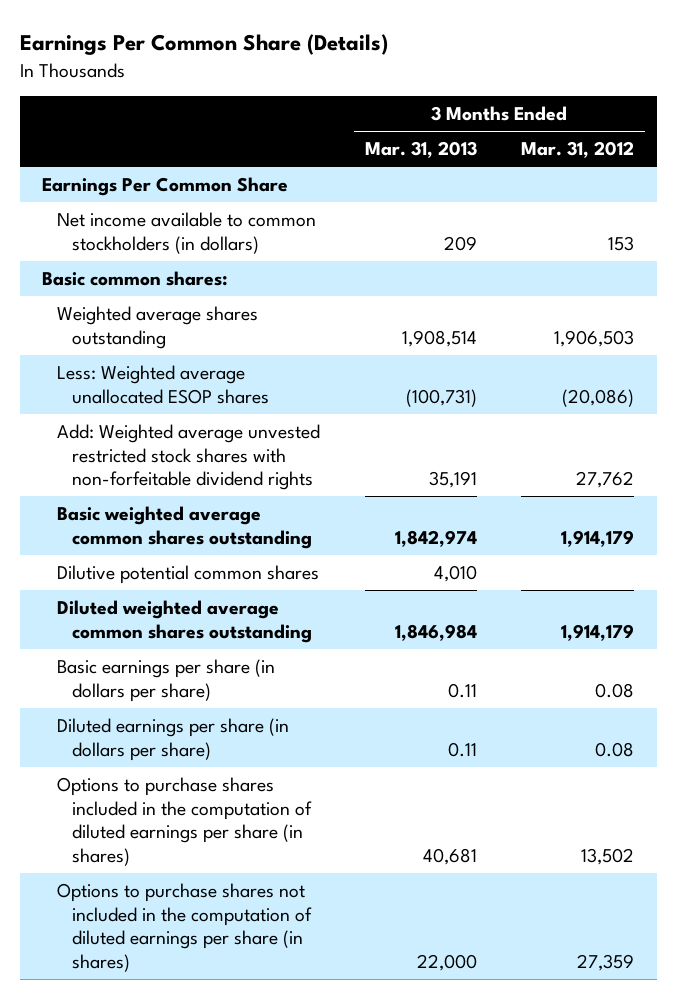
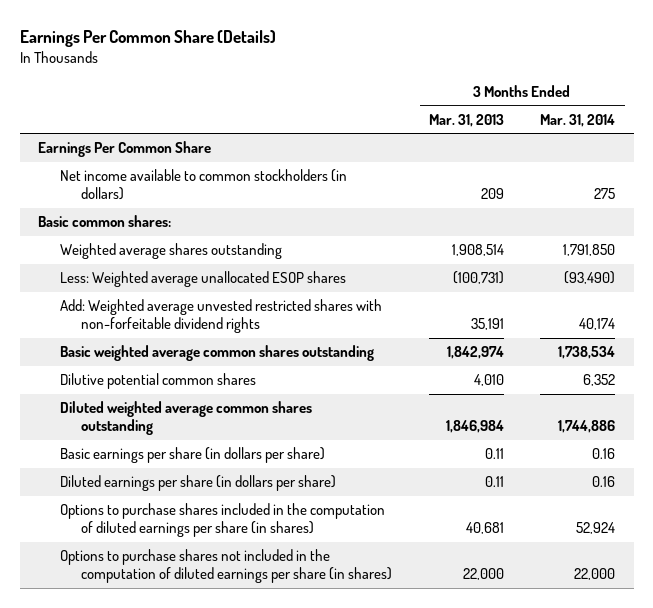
[521,141,635,159] Mar. 31, 2012 -> none
none -> [540,113,616,127] Mar. 31, 2014
[57,423,321,491] Add: Weighted average unvested restricted stock shares with non-forfeitable dividend rights -> [59,299,382,334] Add: Weighted average unvested restricted shares with non-forfeitable dividend rights

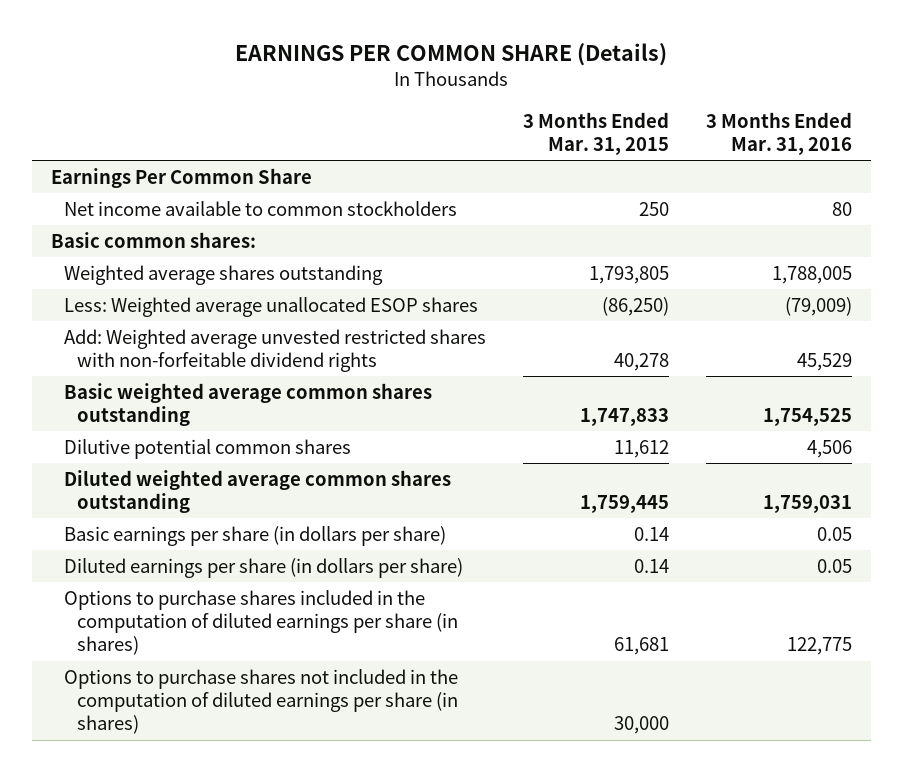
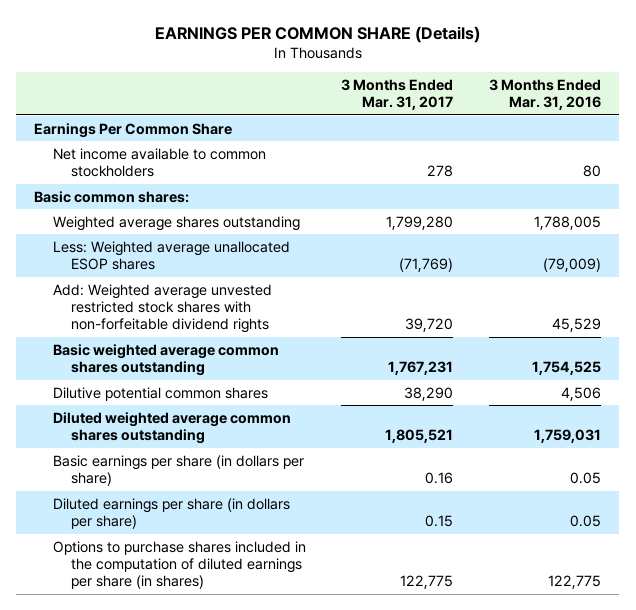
[522,111,669,155] 3 Months Ended Mar. 31, 2015 -> none
none -> [341,79,454,111] 3 Months Ended Mar. 31, 2017
[63,328,486,373] Add: Weighted average unvested restricted shares with non-forfeitable dividend rights -> [52,283,272,334] Add: Weighted average unvested restricted stock shares with non-forfeitable dividend rights
[63,668,459,735] Options to purchase shares not included in the computation of diluted earnings per share (in shares) -> none

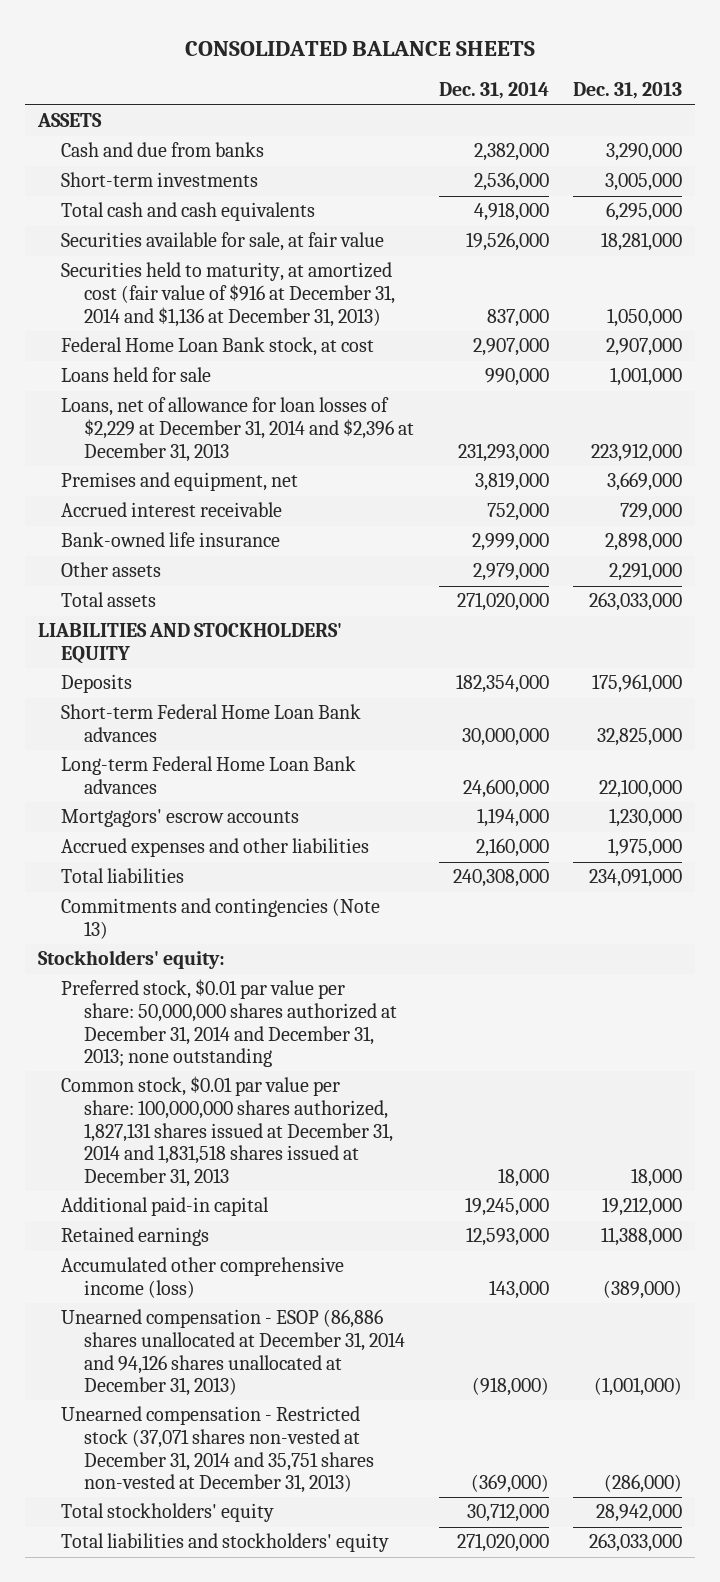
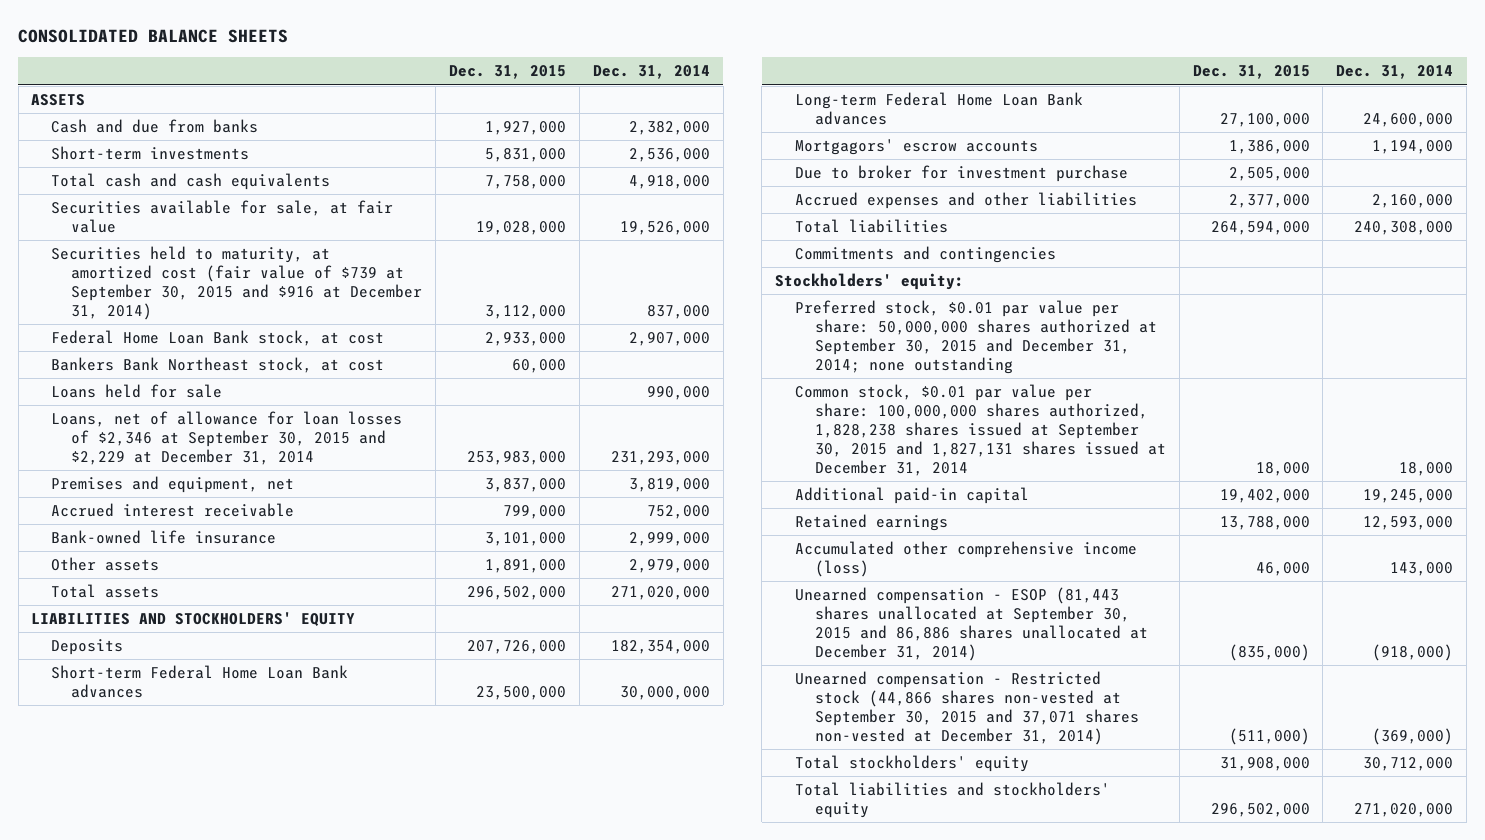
[573,82,683,100] Dec. 31, 2013 -> none
none -> [448,65,566,80] Dec. 31, 2015
[60,262,395,327] Securities held to maturity, at amortized cost (fair value of $916 at December 31, 2014 and $1,136 at December 31, 2013) -> [51,246,423,320] Securities held to maturity, at amortized cost (fair value of $739 at September 30, 2015 and $916 at December 31, 2014)
none -> [51,357,385,374] Bankers Bank Northeast stock, at cost
[60,397,414,462] Loans, net of allowance for loan losses of $2,229 at December 31, 2014 and $2,396 at December 31, 2013 -> [51,411,403,465] Loans, net of allowance for loan losses of $2,346 at September 30, 2015 and $2,229 at December 31, 2014
none -> [794,165,1128,183] Due to broker for investment purchase
[60,898,380,939] Commitments and contingencies (Note 13) -> [794,246,1056,264] Commitments and contingencies
[60,979,397,1068] Preferred stock, $0.01 par value per share: 50,000,000 shares authorized at December 31, 2014 and December 31, 2013; none outstanding -> [794,300,1157,374] Preferred stock, $0.01 par value per share: 50,000,000 shares authorized at September 30, 2015 and December 31, 2014; none outstanding
[60,1076,393,1187] Common stock, $0.01 par value per share: 100,000,000 shares authorized, 1,827,131 shares issued at December 31, 2014 and 1,831,518 shares issued at December 31, 2013 -> [794,384,1166,476] Common stock, $0.01 par value per share: 100,000,000 shares authorized, 1,828,238 shares issued at September 30, 2015 and 1,827,131 shares issued at December 31, 2014
[60,1309,405,1397] Unearned compensation - ESOP (86,886 shares unallocated at December 31, 2014 and 94,126 shares unallocated at December 31, 2013) -> [794,587,1148,661] Unearned compensation - ESOP (81,443 shares unallocated at September 30, 2015 and 86,886 shares unallocated at December 31, 2014)
[60,1406,374,1494] Unearned compensation - Restricted stock (37,071 shares non-vested at December 31, 2014 and 35,751 shares non-vested at December 31, 2013) -> [794,671,1139,745] Unearned compensation - Restricted stock (44,866 shares non-vested at September 30, 2015 and 37,071 shares non-vested at December 31, 2014)

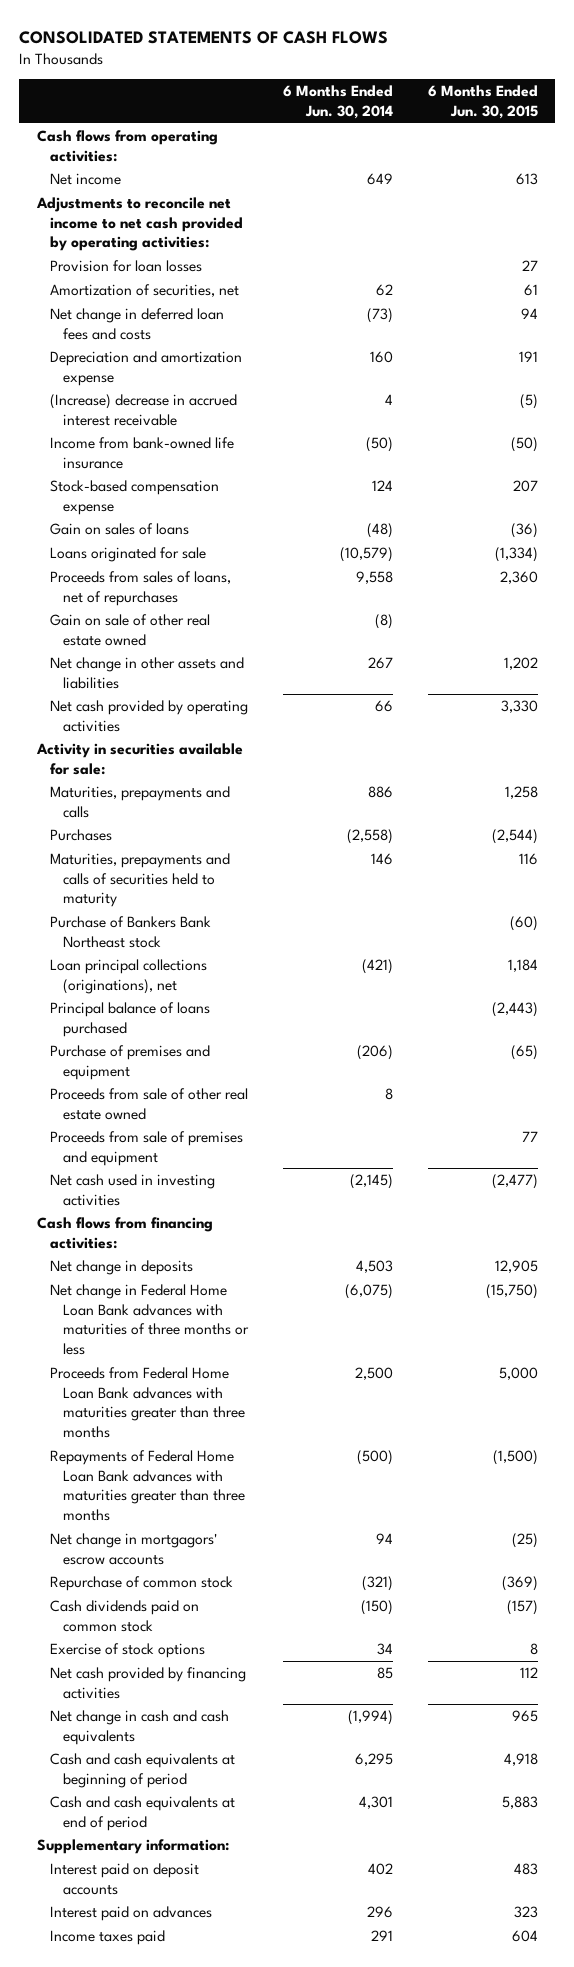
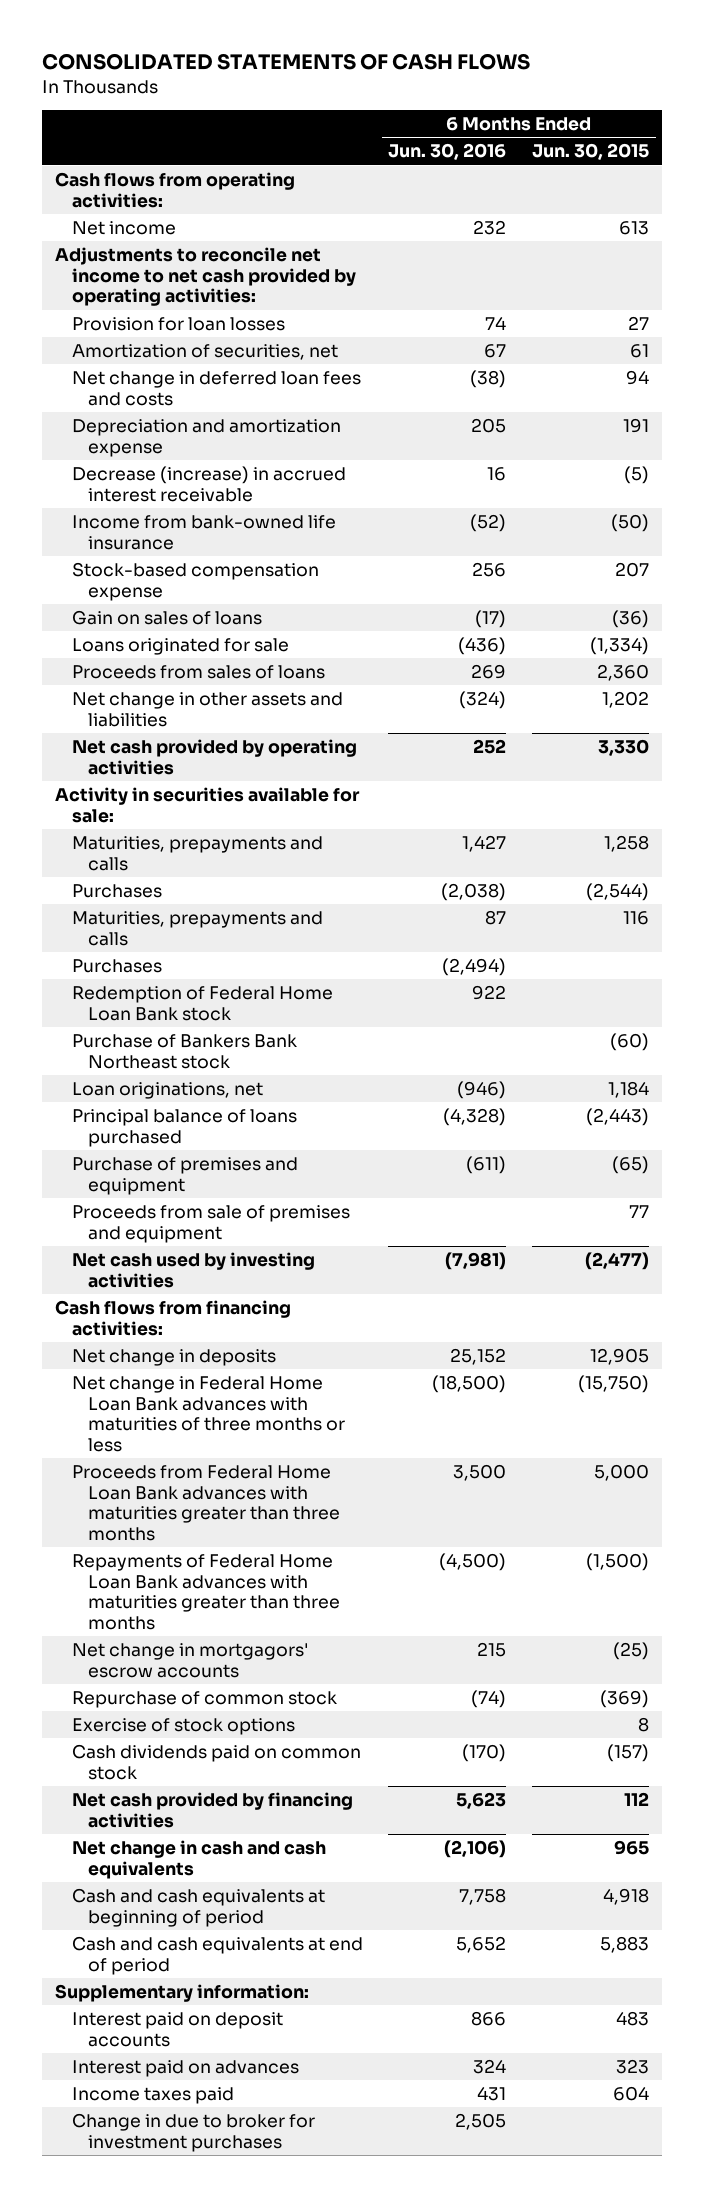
[282,85,393,119] 6 Months Ended Jun. 30, 2014 -> none
none -> [388,143,507,161] Jun. 30, 2016
[50,393,238,426] (Increase) decrease in accrued interest receivable -> [71,466,346,502] Decrease (increase) in accrued interest receivable
[50,613,211,646] Gain on sale of other real estate owned -> none
[50,570,232,606] Proceeds from sales of loans, net of repurchases -> [71,665,325,680] Proceeds from sales of loans
[50,852,231,908] Maturities, prepayments and calls of securities held to maturity -> [71,911,323,946] Maturities, prepayments and calls
none -> [71,959,162,974] Purchases
none -> [71,986,333,1021] Redemption of Federal Home Loan Bank stock
[50,958,208,994] Loan principal collections (originations), net -> [71,1082,263,1100] Loan originations, net
[50,1087,249,1120] Proceeds from sale of other real estate owned -> none
[50,1173,216,1206] Net cash used in investing activities -> [71,1252,315,1288] Net cash used by investing activities
[50,1599,200,1632] Cash dividends paid on common stock -> [71,1744,361,1780] Cash dividends paid on common stock
none -> [71,2113,315,2152] Change in due to broker for investment purchases

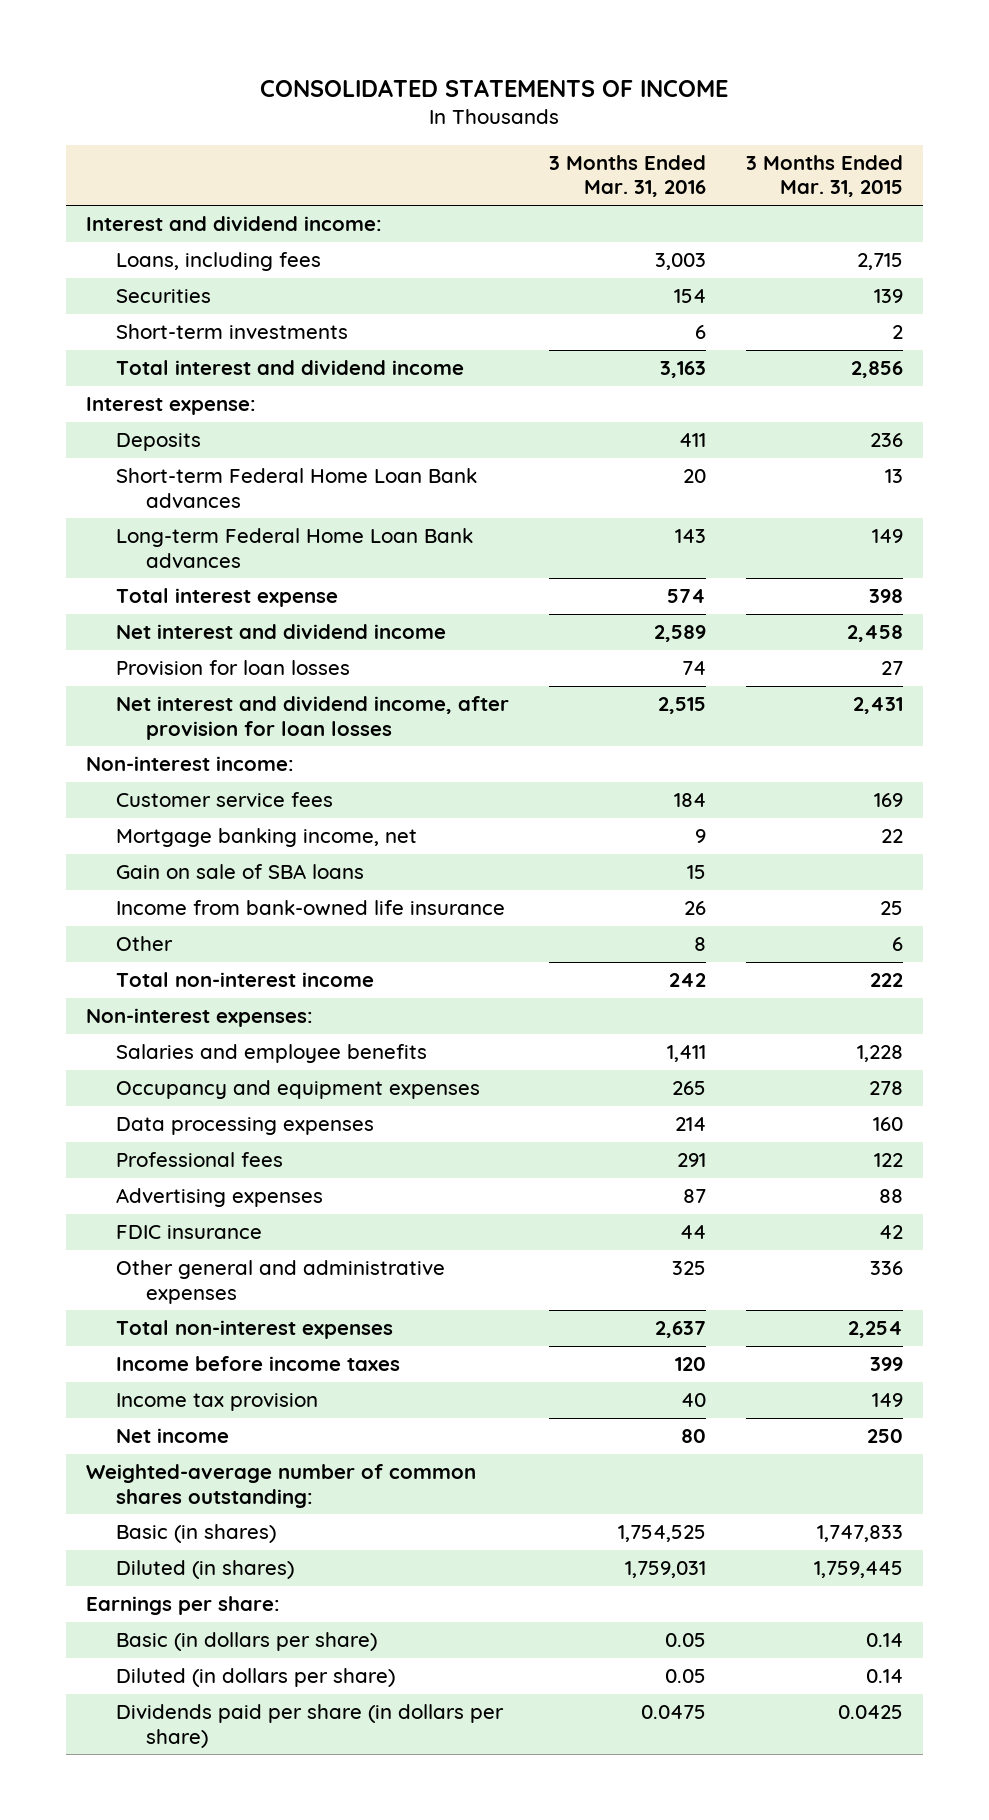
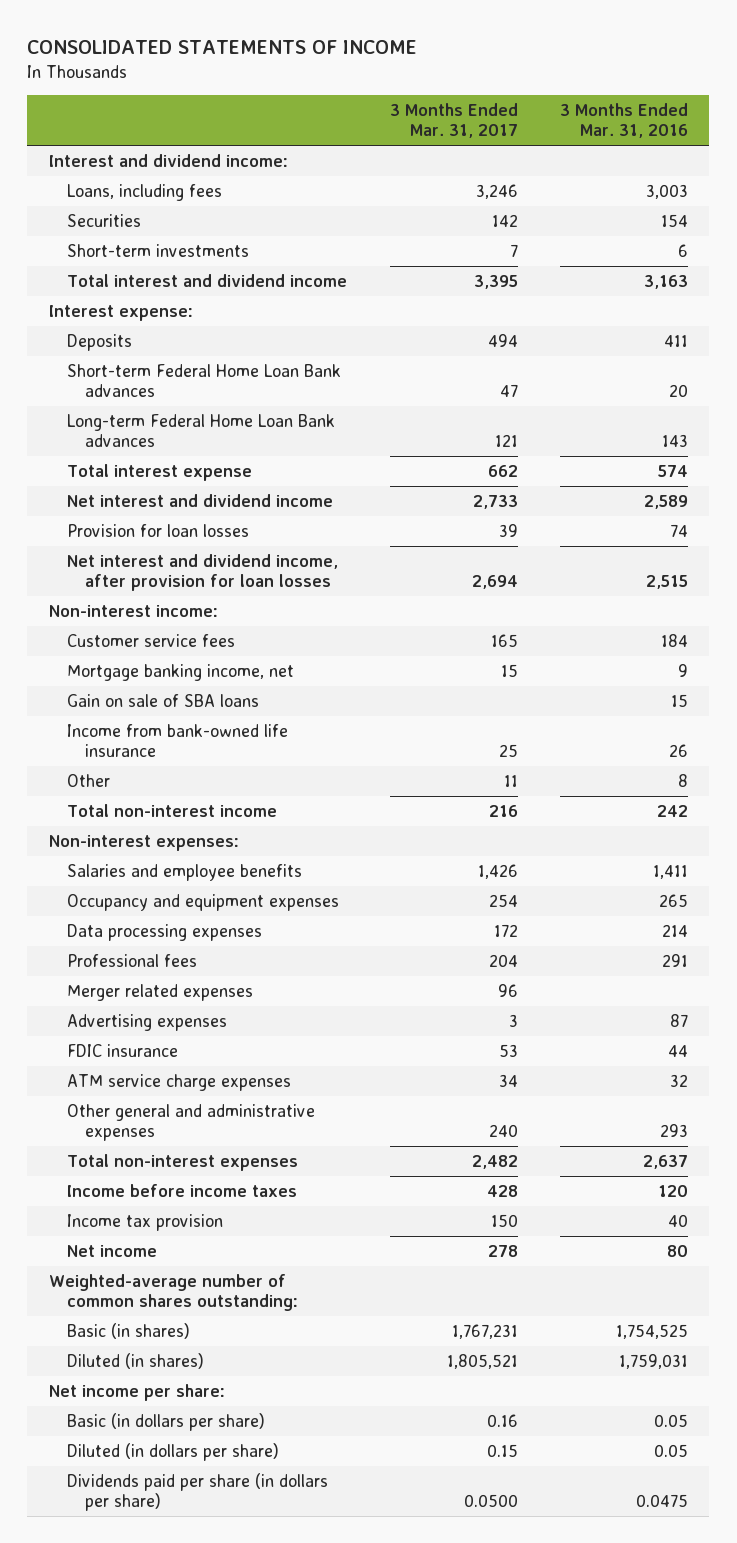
[746,154,904,198] 3 Months Ended Mar. 31, 2015 -> none
none -> [389,102,518,138] 3 Months Ended Mar. 31, 2017
none -> [66,983,253,1001] Merger related expenses
none -> [66,1073,291,1091] ATM service charge expenses
[671,1261,706,1276] 325 -> [660,1124,689,1138] 293
[85,1596,280,1616] Earnings per share: -> [48,1383,225,1401] Net income per share:

